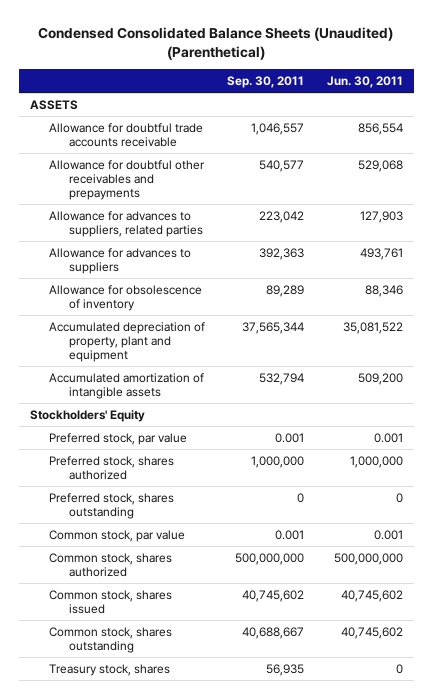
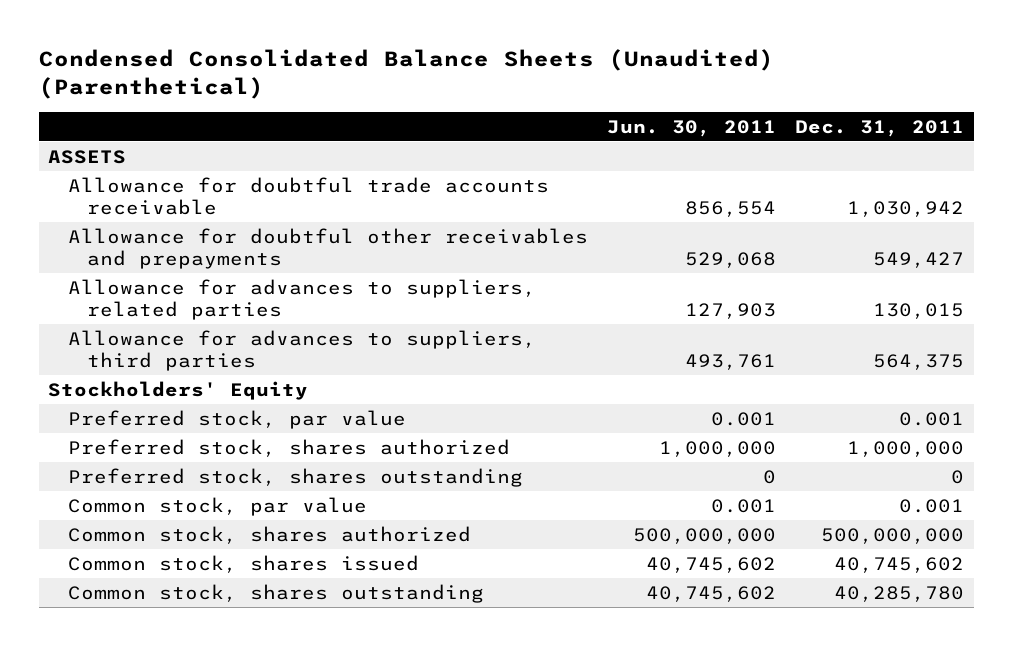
[227,75,305,88] Sep. 30, 2011 -> none
none -> [795,119,965,137] Dec. 31, 2011
[49,284,203,312] Allowance for obsolescence of inventory -> none
[49,321,206,363] Accumulated depreciation of property, plant and equipment -> none
[49,372,205,400] Accumulated amortization of intangible assets -> none
[49,247,192,275] Allowance for advances to suppliers -> [67,329,536,371] Allowance for advances to suppliers, third parties
[49,663,171,676] Treasury stock, shares -> none

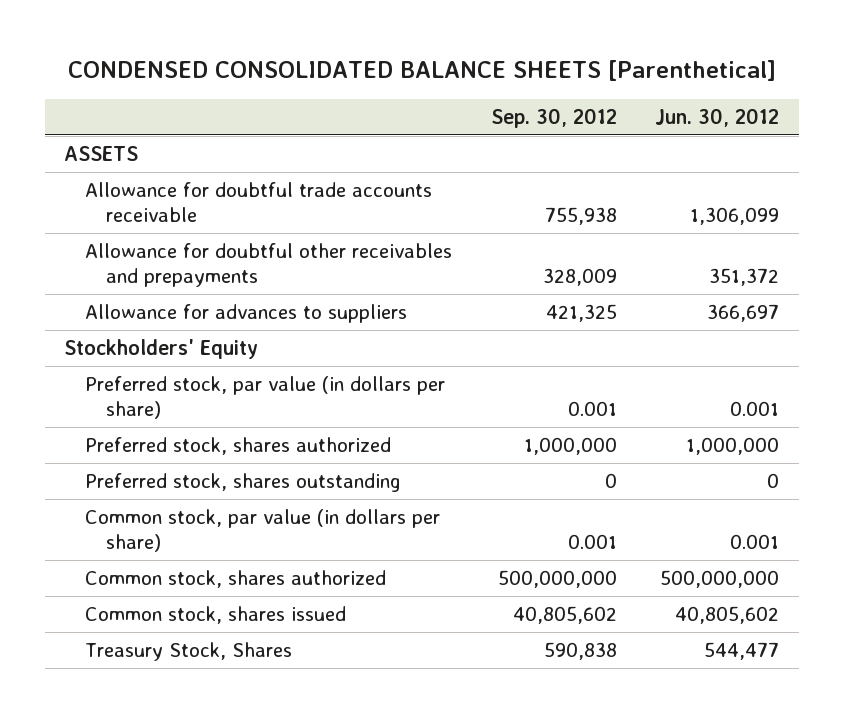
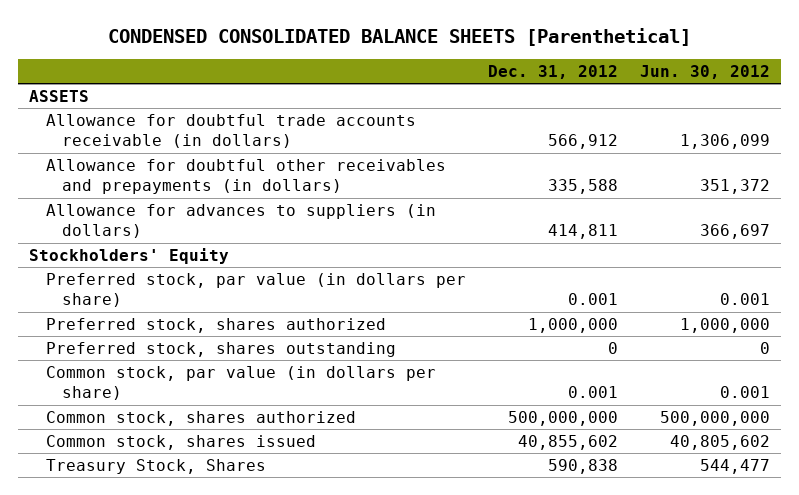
[490,108,617,129] Sep. 30, 2012 -> none
none -> [487,64,618,79] Dec. 31, 2012
[85,182,433,222] Allowance for doubtful trade accounts receivable -> [45,114,416,149] Allowance for doubtful trade accounts receivable (in dollars)
[85,243,453,287] Allowance for doubtful other receivables and prepayments -> [45,159,446,195] Allowance for doubtful other receivables and prepayments (in dollars)
[85,304,408,324] Allowance for advances to suppliers -> [45,204,436,239] Allowance for advances to suppliers (in dollars)

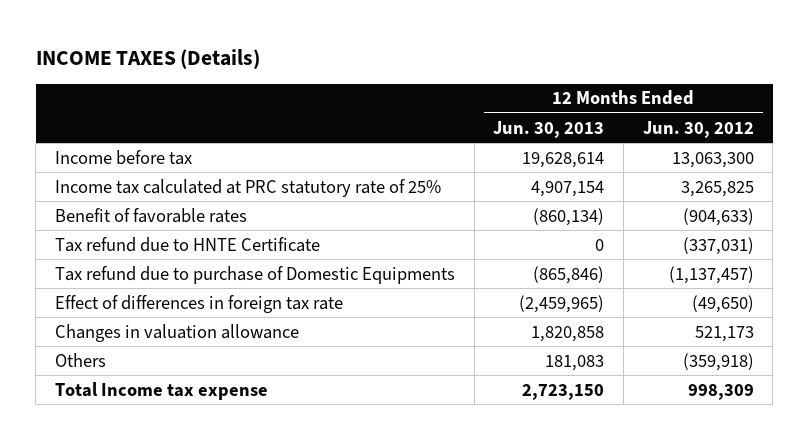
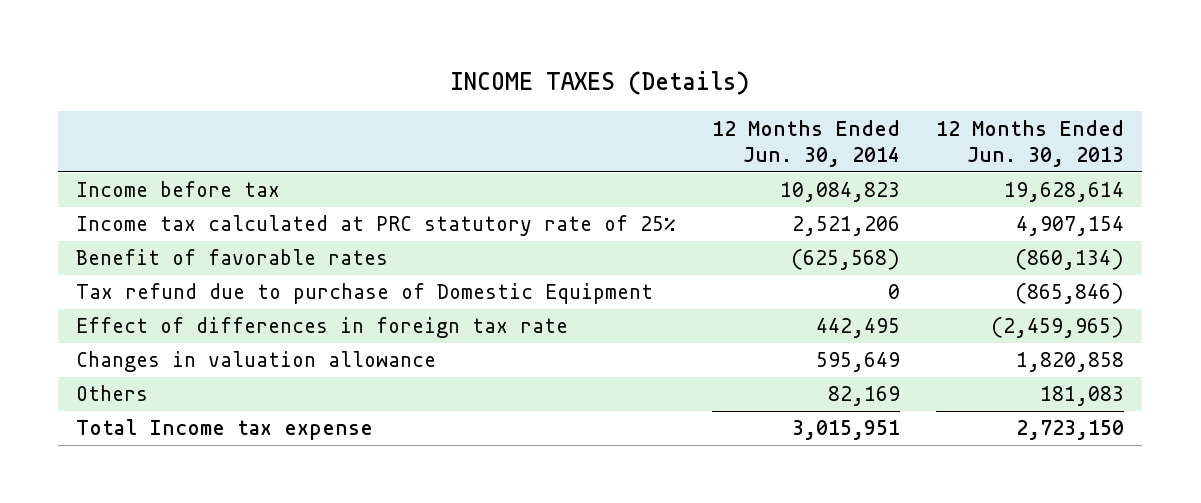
[642,120,754,138] Jun. 30, 2012 -> none
none -> [711,119,900,167] 12 Months Ended Jun. 30, 2014
[54,236,320,252] Tax refund due to HNTE Certificate -> none
[54,265,455,284] Tax refund due to purchase of Domestic Equipments -> [76,283,654,305] Tax refund due to purchase of Domestic Equipment

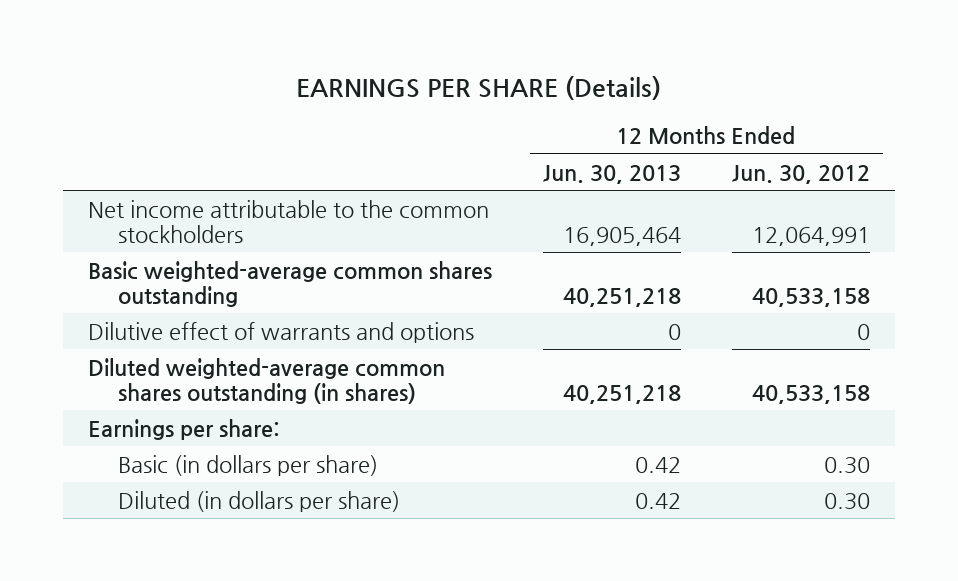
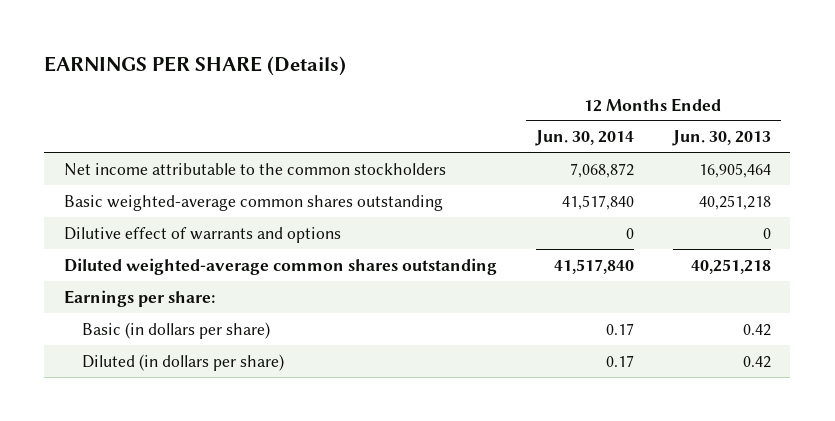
[731,164,870,184] Jun. 30, 2012 -> none
none -> [534,130,634,147] Jun. 30, 2014
[88,357,446,404] Diluted weighted-average common shares outstanding (in shares) -> [63,257,497,275] Diluted weighted-average common shares outstanding

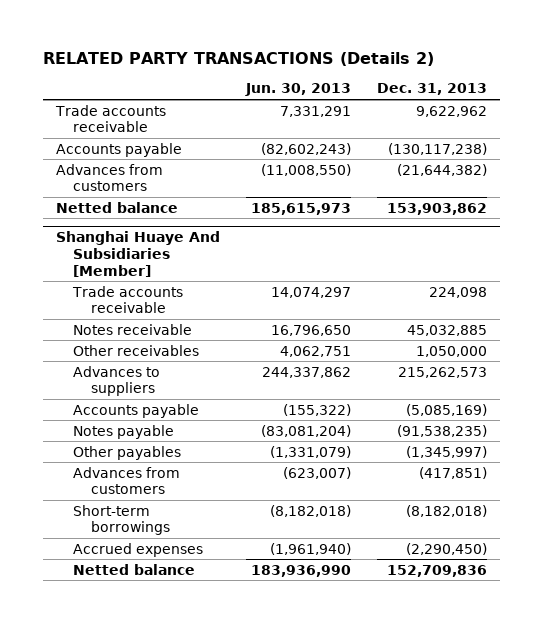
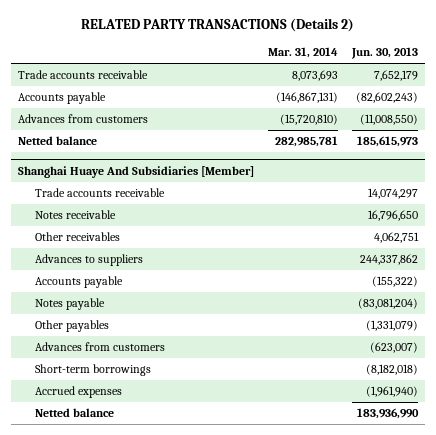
[376,83,487,96] Dec. 31, 2013 -> none
none -> [267,47,338,59] Mar. 31, 2014
[279,105,351,117] 7,331,291 -> [374,70,419,82] 7,652,179

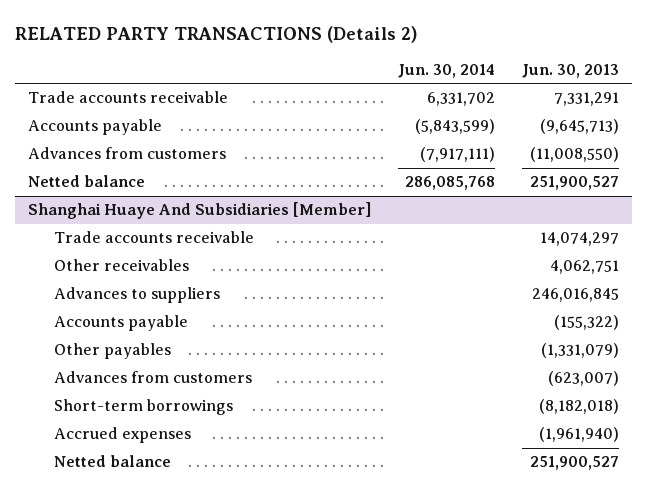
[267,47,338,59] Mar. 31, 2014 -> none
none -> [397,63,495,78] Jun. 30, 2014
[374,70,419,82] 7,652,179 -> [553,92,619,107] 7,331,291
[356,92,419,104] (82,602,243) -> [539,119,619,135] (9,645,713)
[357,136,419,148] 185,615,973 -> [529,176,619,191] 251,900,527
[35,210,117,220] Notes receivable -> none
[360,254,419,266] 244,337,862 -> [531,288,619,303] 246,016,845
[35,298,106,311] Notes payable -> none
[357,408,420,420] 183,936,990 -> [529,456,619,471] 251,900,527

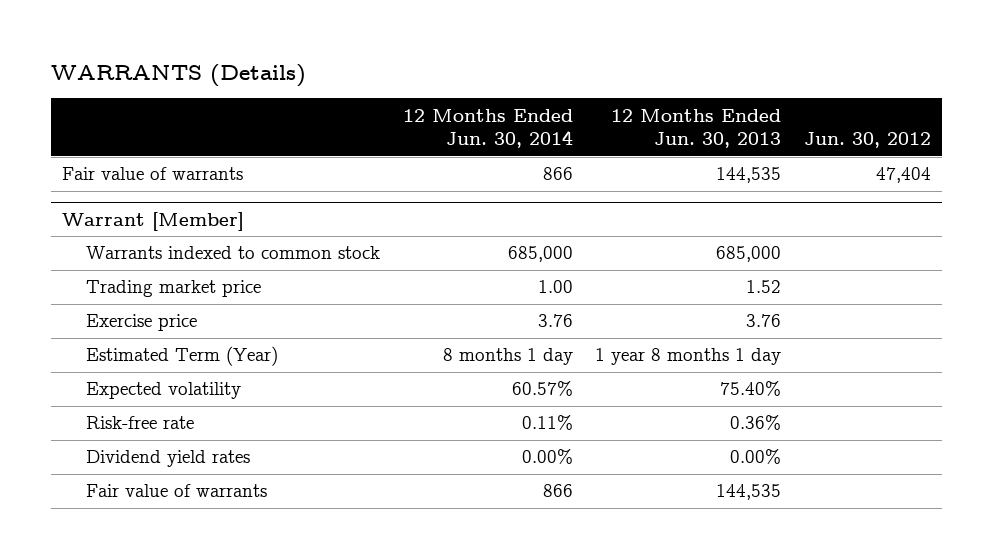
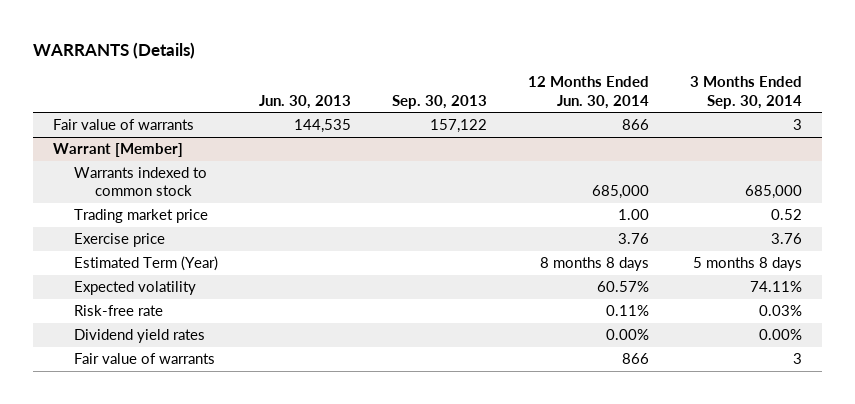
[611,108,782,149] 12 Months Ended Jun. 30, 2013 -> none
[804,132,932,149] Jun. 30, 2012 -> none
none -> [259,94,352,109] Jun. 30, 2013
none -> [391,94,487,109] Sep. 30, 2013
none -> [689,76,802,109] 3 Months Ended Sep. 30, 2014
[442,348,573,366] 8 months 1 day -> [539,257,649,272] 8 months 8 days

